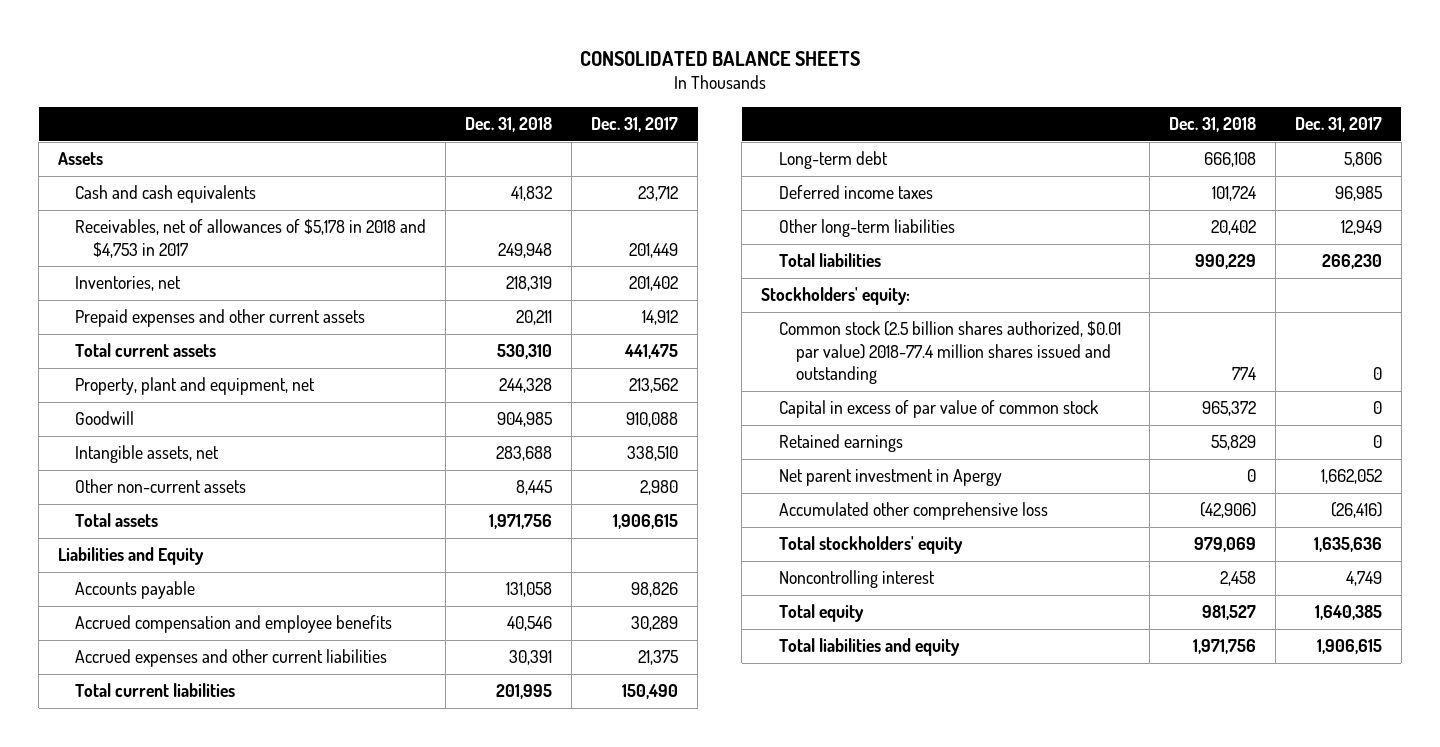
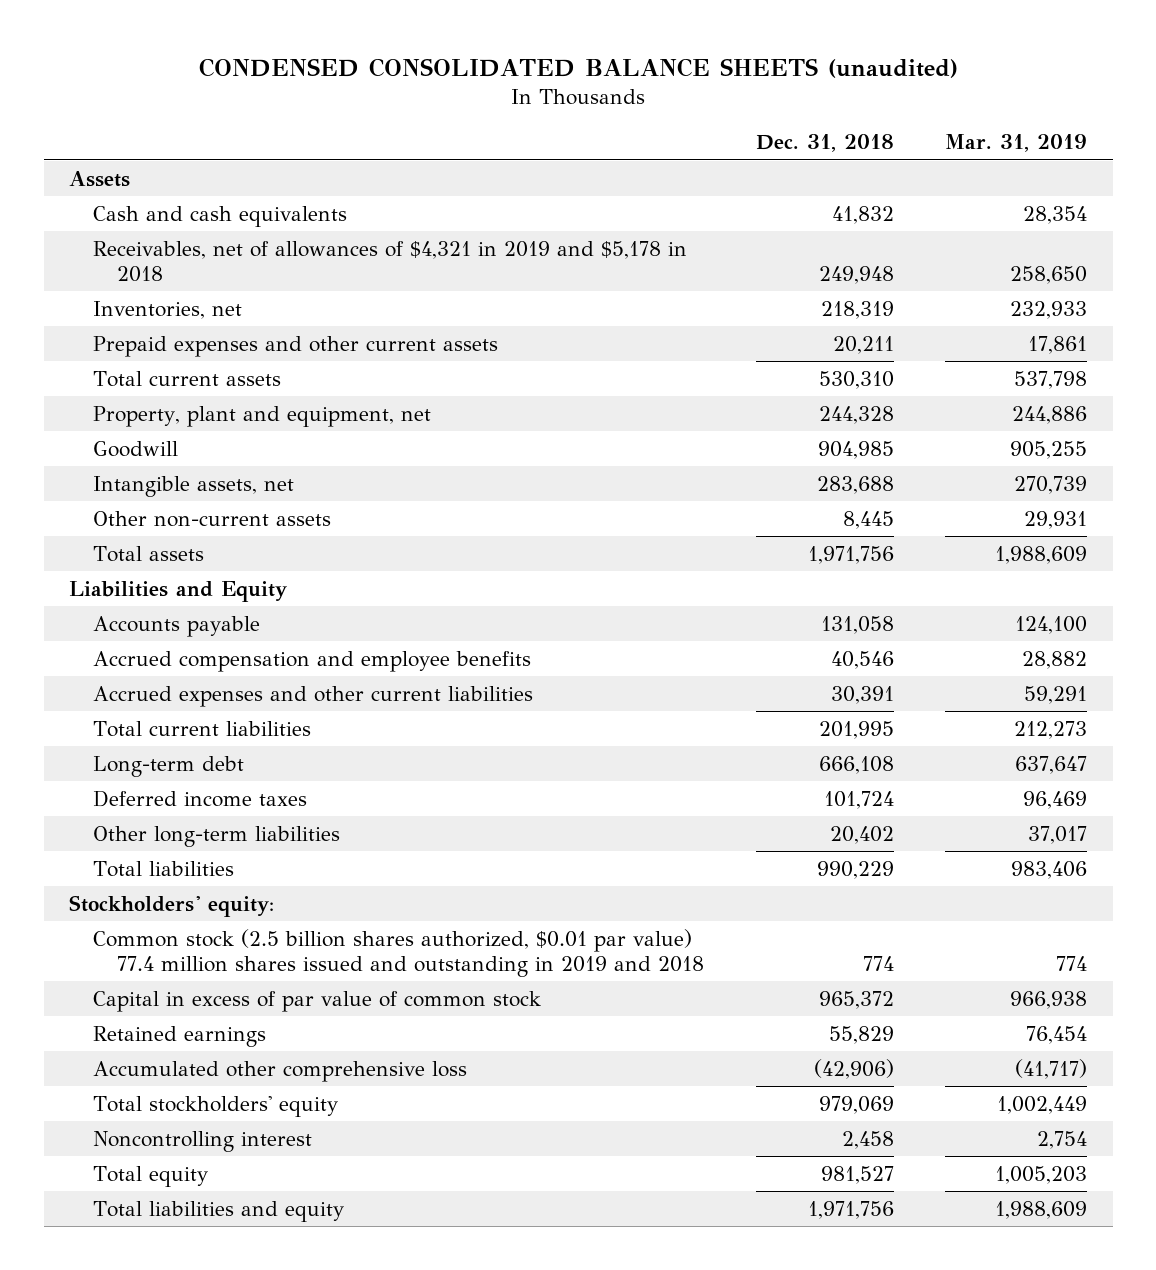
[579,50,860,66] CONSOLIDATED BALANCE SHEETS -> [199,57,959,78] CONDENSED CONSOLIDATED BALANCE SHEETS (unaudited)
[591,117,679,133] Dec. 31, 2017 -> none
none -> [945,134,1088,153] Mar. 31, 2019
[75,219,427,258] Receivables, net of allowances of $5,178 in 2018 and $4,753 in 2017 -> [93,240,688,283] Receivables, net of allowances of $4,321 in 2019 and $5,178 in 2018
[778,321,1121,385] Common stock (2.5 billion shares authorized, $0.01 par value) 2018-77.4 million shares issued and outstanding -> [93,928,704,978] Common stock (2.5 billion shares authorized, $0.01 par value) 77.4 million shares issued and outstanding in 2019 and 2018
[778,469,1002,487] Net parent investment in Apergy -> none

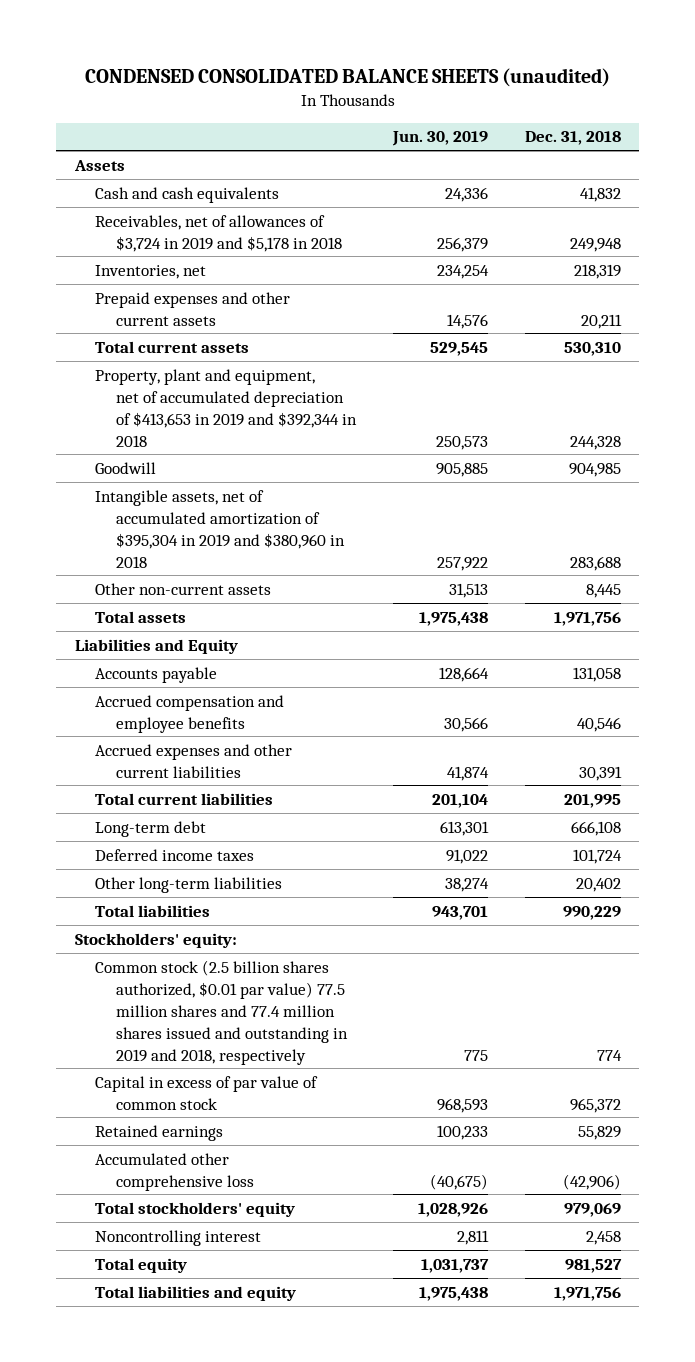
[945,134,1088,153] Mar. 31, 2019 -> none
none -> [391,131,488,147] Jun. 30, 2019
[93,240,688,283] Receivables, net of allowances of $4,321 in 2019 and $5,178 in 2018 -> [95,214,342,252] Receivables, net of allowances of $3,724 in 2019 and $5,178 in 2018
[93,405,432,427] Property, plant and equipment, net -> [95,368,357,447] Property, plant and equipment, net of accumulated depreciation of $413,653 in 2019 and $392,344 in 2018
[93,475,295,497] Intangible assets, net -> [95,489,345,568] Intangible assets, net of accumulated amortization of $395,304 in 2019 and $380,960 in 2018
[93,928,704,978] Common stock (2.5 billion shares authorized, $0.01 par value) 77.4 million shares issued and outstanding in 2019 and 2018 -> [95,959,348,1065] Common stock (2.5 billion shares authorized, $0.01 par value) 77.5 million shares and 77.4 million shares issued and outstanding in 2019 and 2018, respectively

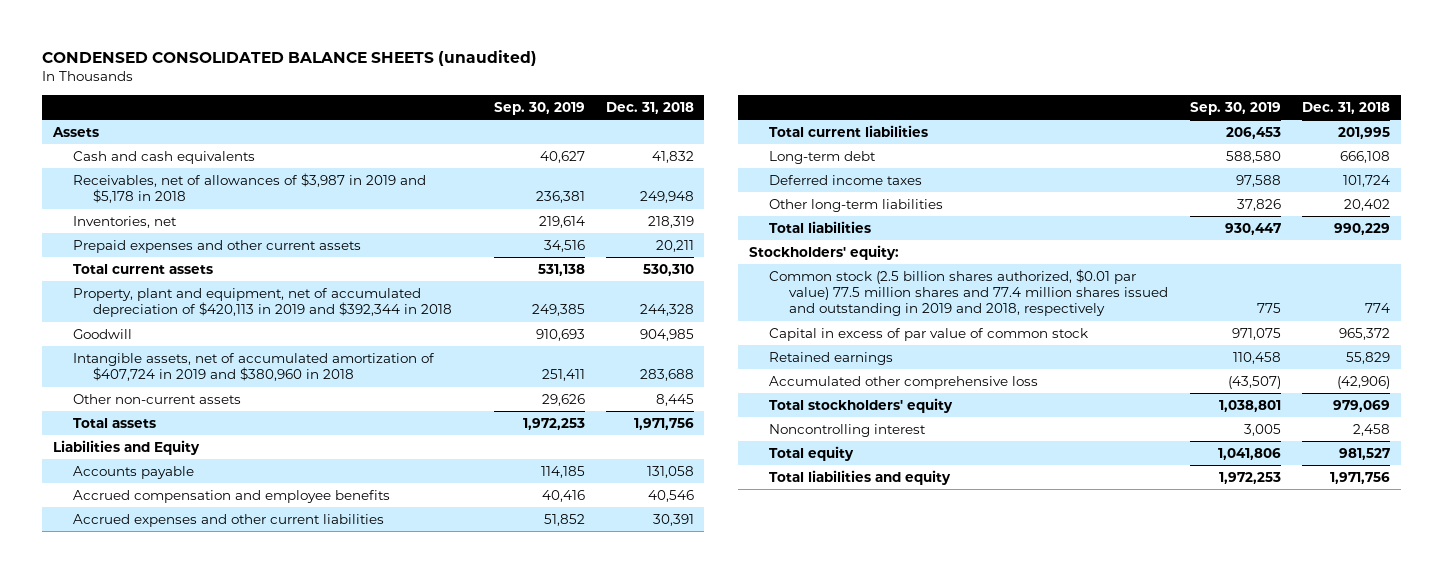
[391,131,488,147] Jun. 30, 2019 -> none
none -> [493,101,585,115] Sep. 30, 2019
[95,214,342,252] Receivables, net of allowances of $3,724 in 2019 and $5,178 in 2018 -> [73,172,427,204] Receivables, net of allowances of $3,987 in 2019 and $5,178 in 2018
[95,368,357,447] Property, plant and equipment, net of accumulated depreciation of $413,653 in 2019 and $392,344 in 2018 -> [73,287,453,318] Property, plant and equipment, net of accumulated depreciation of $420,113 in 2019 and $392,344 in 2018
[95,489,345,568] Intangible assets, net of accumulated amortization of $395,304 in 2019 and $380,960 in 2018 -> [73,352,436,382] Intangible assets, net of accumulated amortization of $407,724 in 2019 and $380,960 in 2018

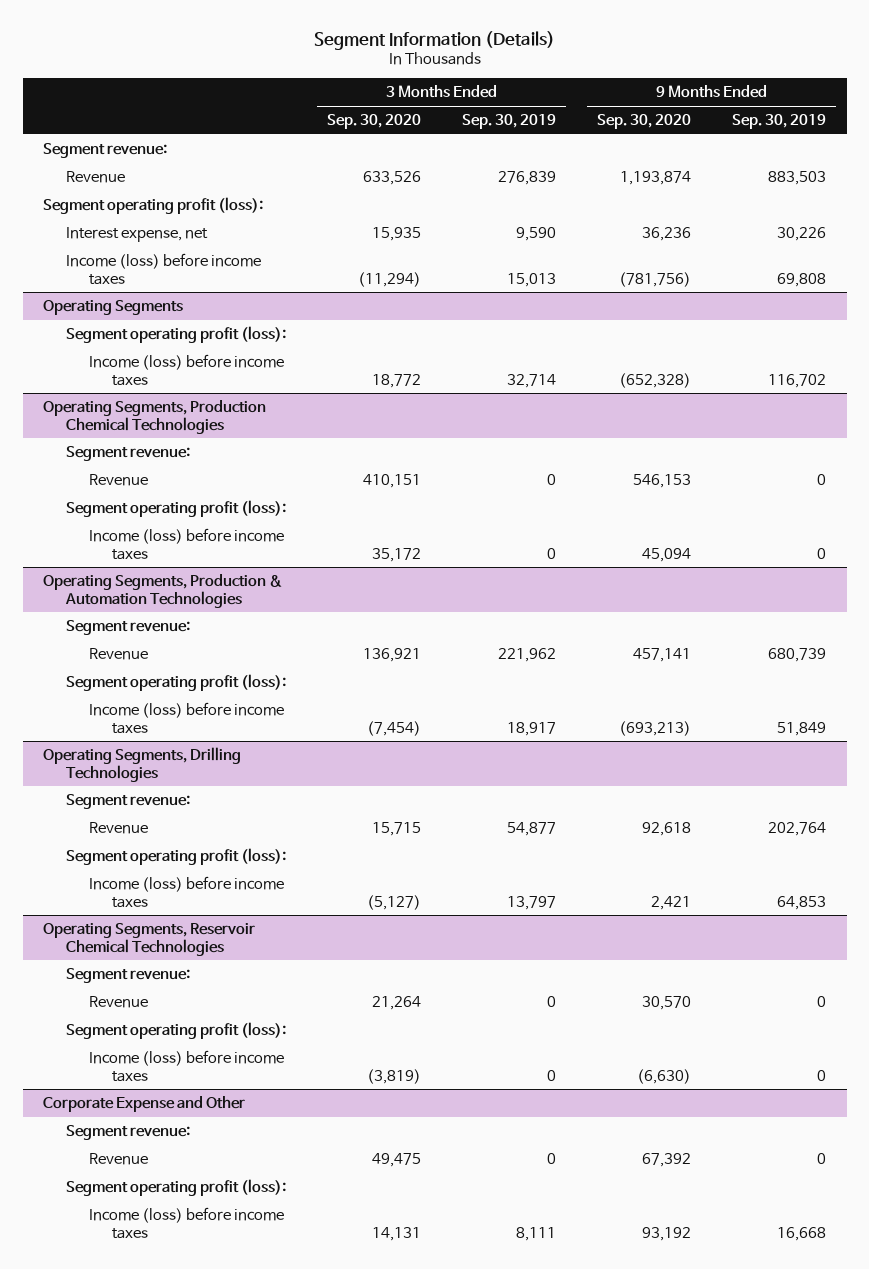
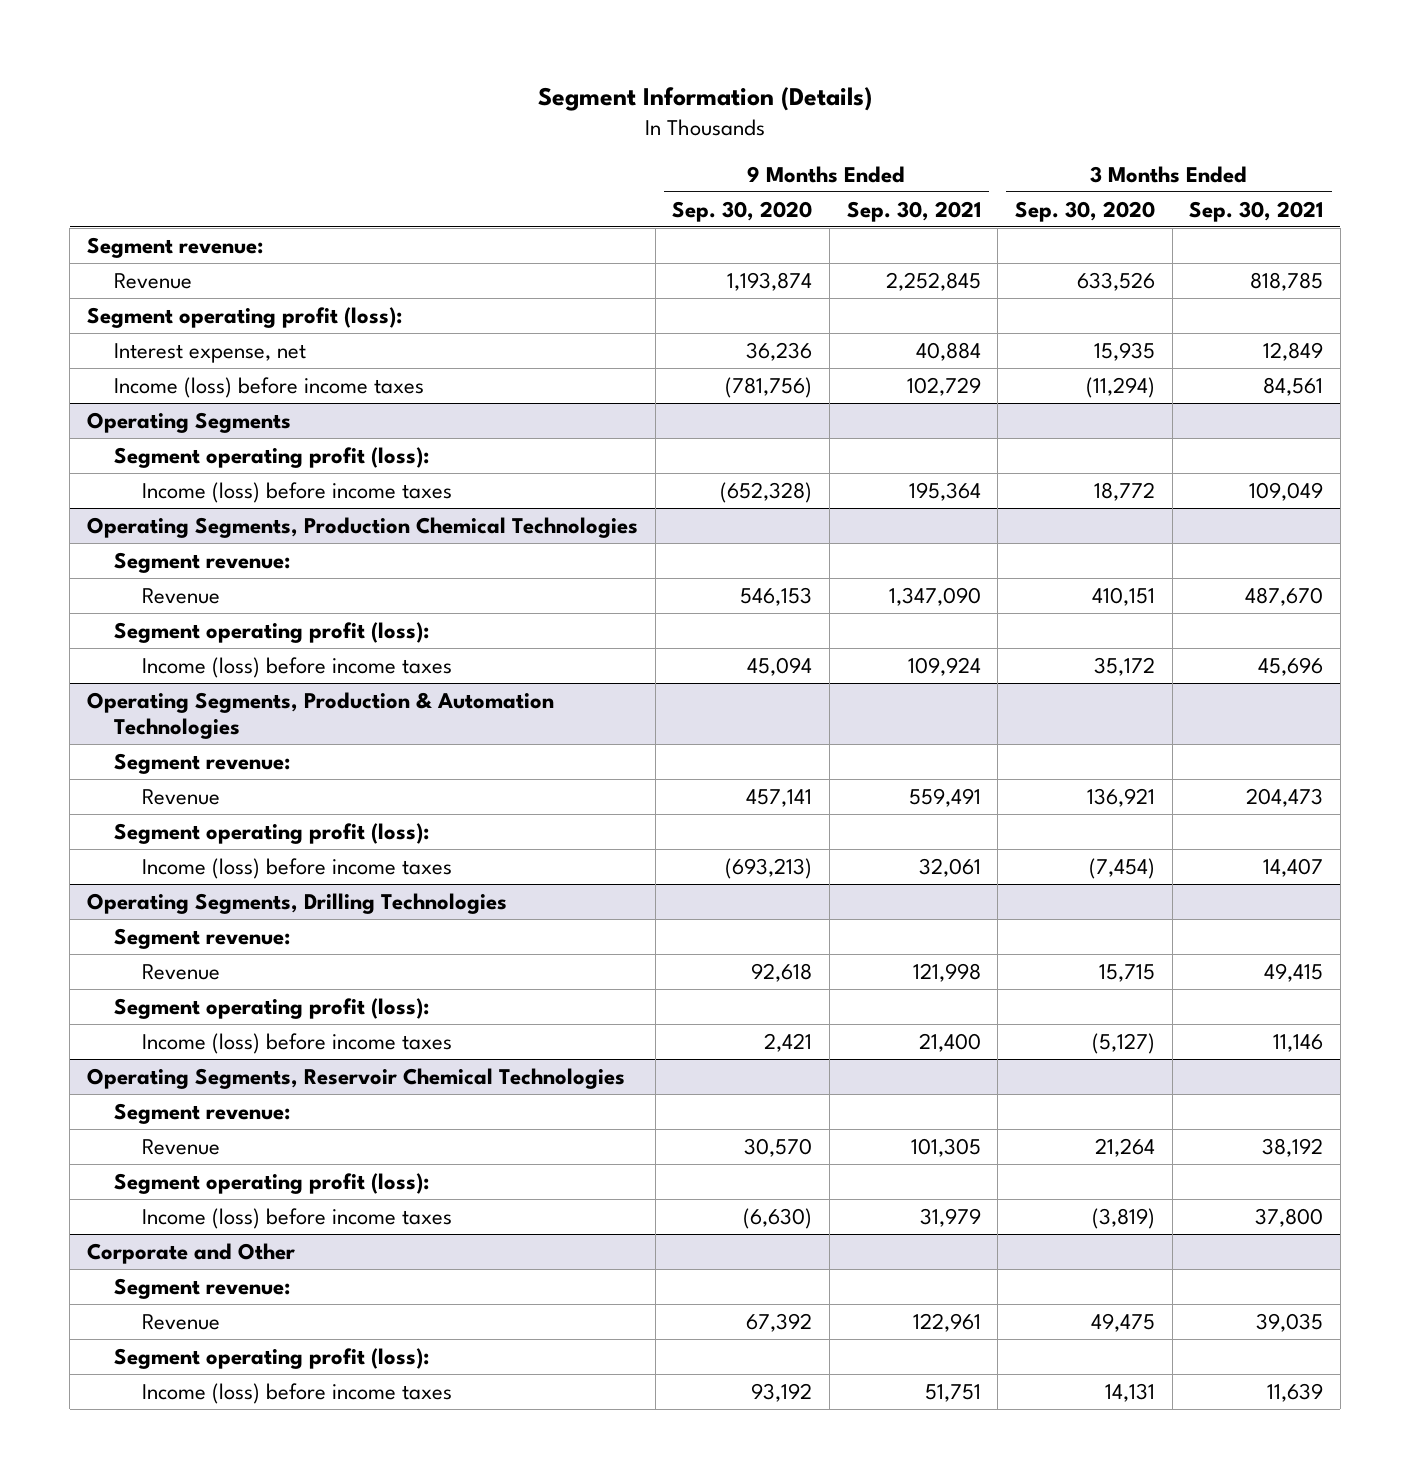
[462,113,557,129] Sep. 30, 2019 -> none
[732,113,827,129] Sep. 30, 2019 -> none
none -> [846,200,981,222] Sep. 30, 2021
none -> [1189,200,1324,222] Sep. 30, 2021
[43,1095,246,1112] Corporate Expense and Other -> [87,1242,296,1264] Corporate and Other

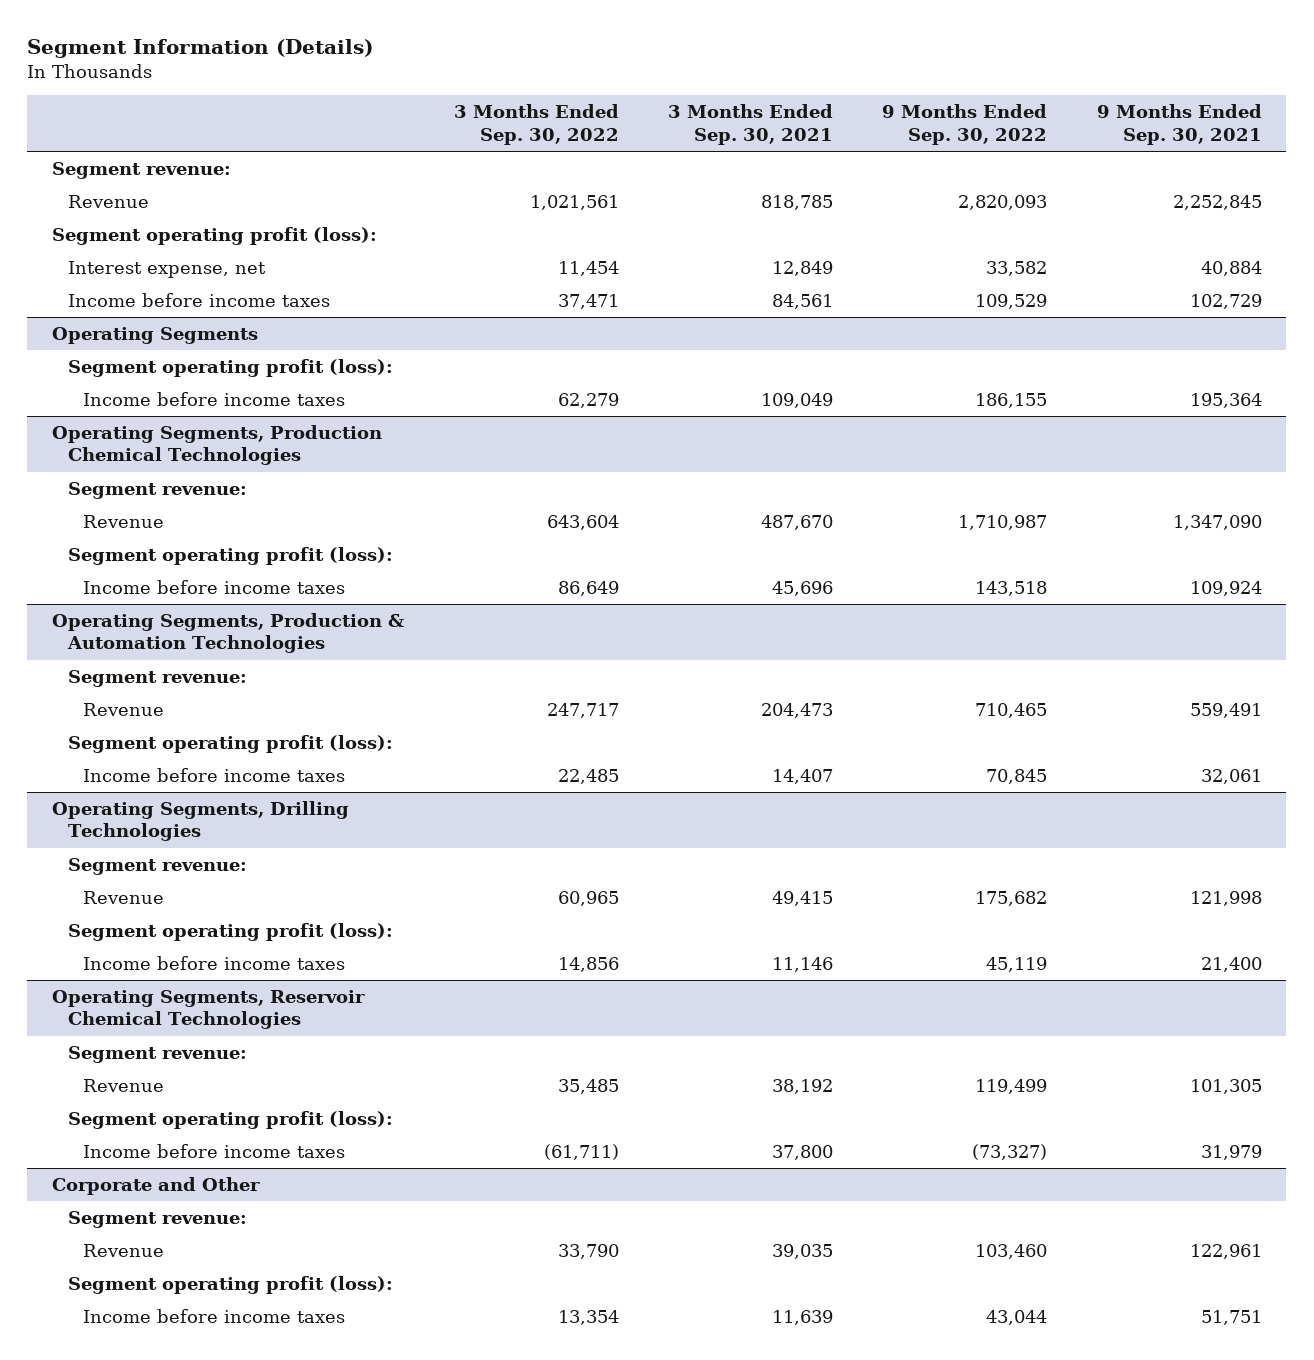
[672,200,813,222] Sep. 30, 2020 -> none
[1014,200,1155,222] Sep. 30, 2020 -> none
none -> [453,104,619,145] 3 Months Ended Sep. 30, 2022
none -> [882,104,1048,145] 9 Months Ended Sep. 30, 2022
[114,376,425,398] Income (loss) before income taxes -> [67,293,330,308] Income before income taxes
[141,481,452,503] Income (loss) before income taxes -> [83,392,346,407] Income before income taxes
[141,656,452,678] Income (loss) before income taxes -> [83,580,346,595] Income before income taxes
[141,857,452,879] Income (loss) before income taxes -> [83,768,346,783] Income before income taxes
[141,1032,452,1054] Income (loss) before income taxes -> [83,956,346,971] Income before income taxes
[141,1207,452,1229] Income (loss) before income taxes -> [83,1144,346,1159] Income before income taxes
[141,1382,452,1404] Income (loss) before income taxes -> [83,1309,346,1324] Income before income taxes

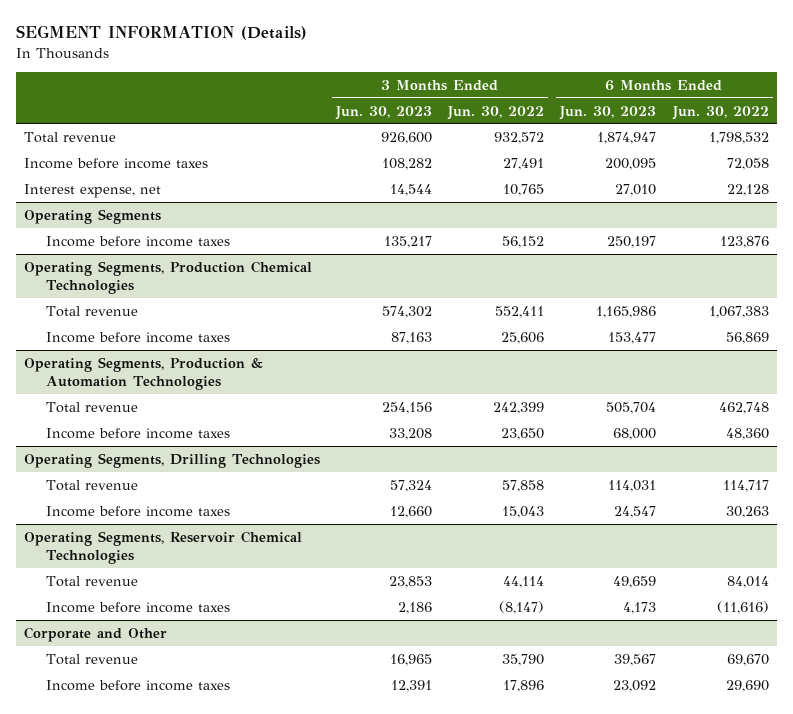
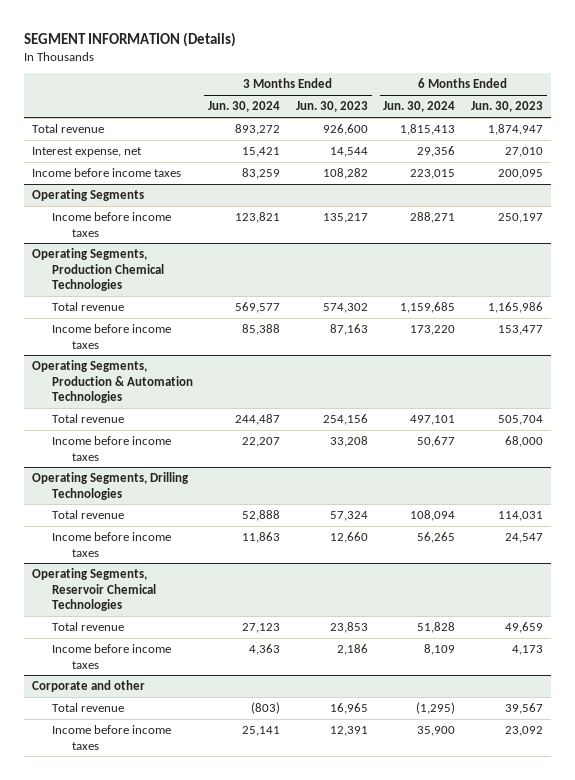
[447,105,545,120] Jun. 30, 2022 -> none
[671,105,769,120] Jun. 30, 2022 -> none
none -> [208,101,281,113] Jun. 30, 2024
none -> [383,101,456,113] Jun. 30, 2024
[24,157,209,169] Income before income taxes -> [31,168,181,178] Income before income taxes
[24,626,168,642] Corporate and Other -> [31,680,145,693] Corporate and other

